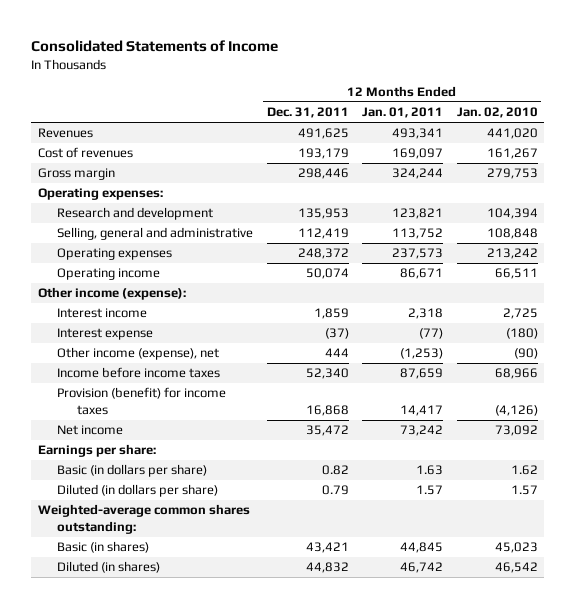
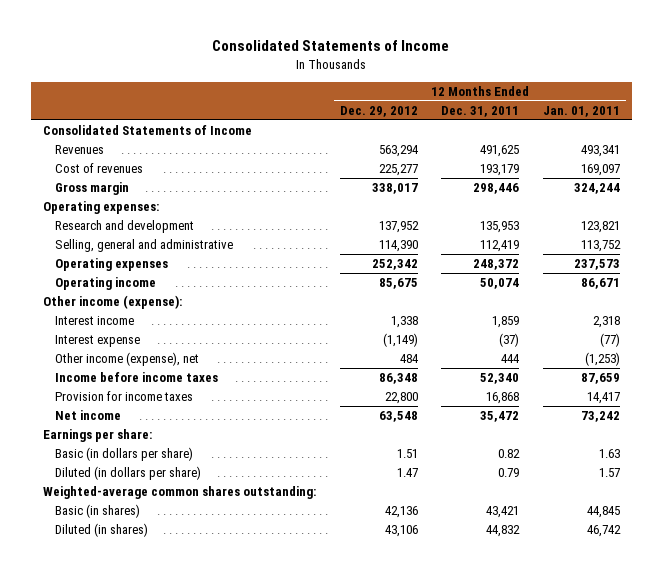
[456,107,538,119] Jan. 02, 2010 -> none
none -> [339,105,418,117] Dec. 29, 2012
none -> [42,125,252,136] Consolidated Statements of Income
[57,387,227,416] Provision (benefit) for income taxes -> [54,391,193,402] Provision for income taxes

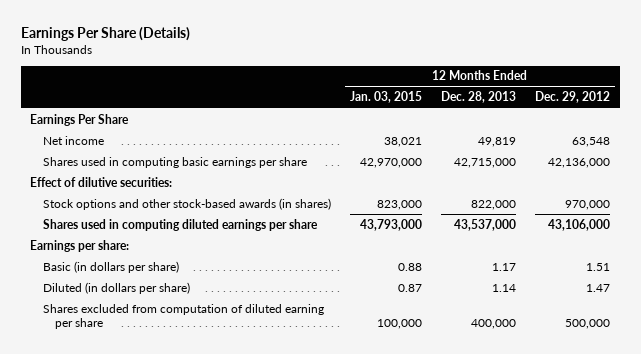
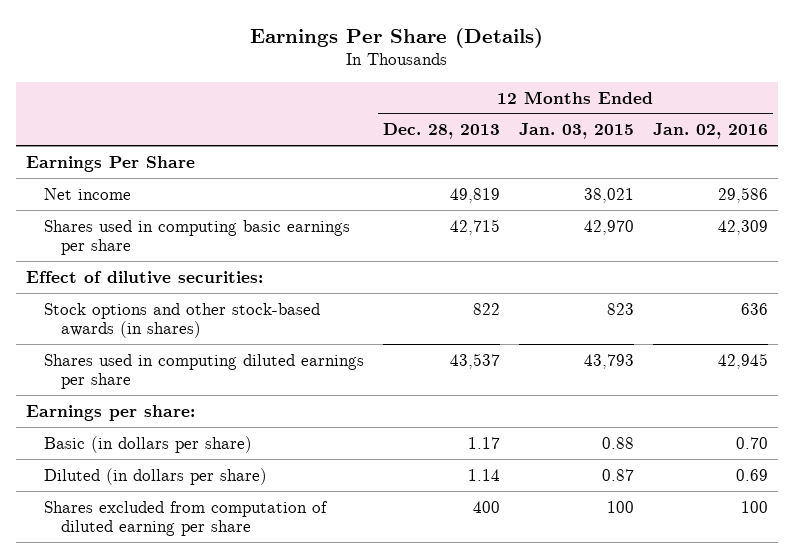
[535,91,611,104] Dec. 29, 2012 -> none
none -> [653,123,769,140] Jan. 02, 2016
[359,157,422,168] 42,970,000 -> [583,219,634,235] 42,970
[454,157,517,168] 42,715,000 -> [449,218,500,235] 42,715
[376,199,422,210] 823,000 -> [606,302,634,315] 823
[471,199,517,210] 822,000 -> [472,302,500,315] 822
[359,218,422,231] 43,793,000 -> [583,353,634,369] 43,793
[454,218,517,231] 43,537,000 -> [449,352,500,369] 43,537
[376,318,422,329] 100,000 -> [606,500,634,513] 100
[471,318,517,329] 400,000 -> [472,500,500,513] 400

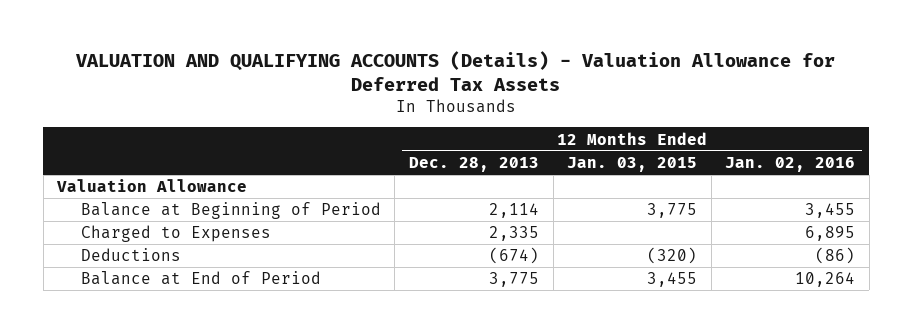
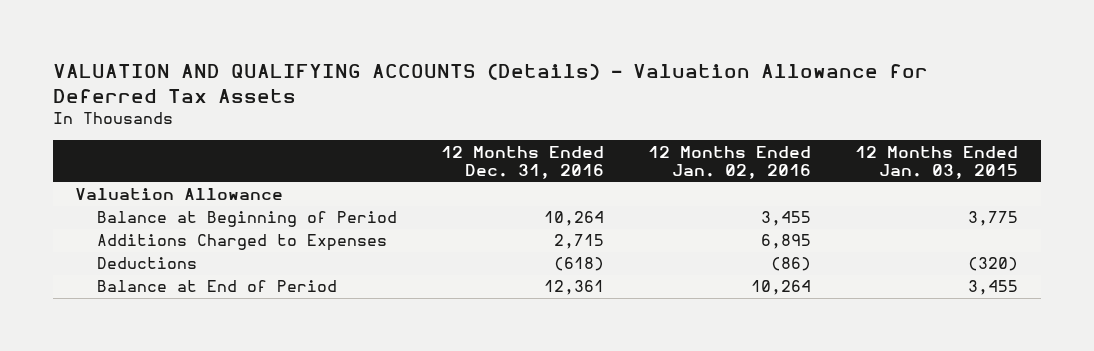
[409,157,540,173] Dec. 28, 2013 -> none
none -> [441,145,605,180] 12 Months Ended Dec. 31, 2016
[80,225,271,243] Charged to Expenses -> [96,234,387,252] Additions Charged to Expenses

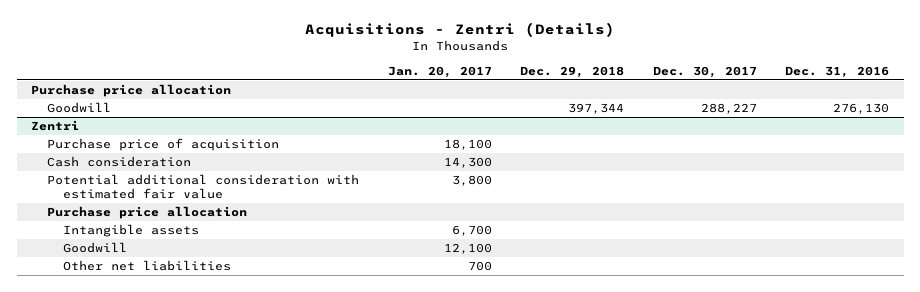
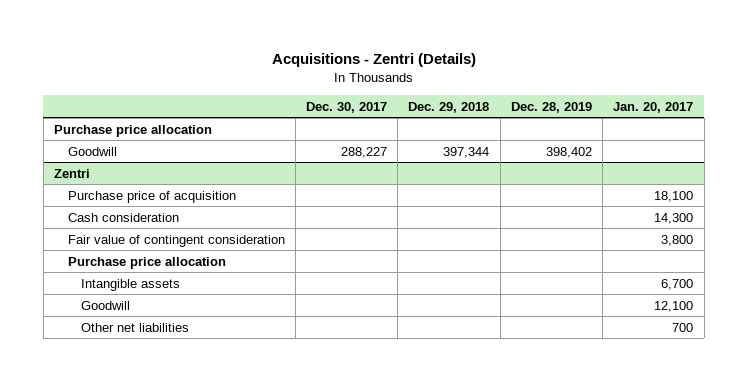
[785,65,890,78] Dec. 31, 2016 -> none
none -> [510,101,592,113] Dec. 28, 2019
[47,174,360,199] Potential additional consideration with estimated fair value -> [67,234,285,247] Fair value of contingent consideration

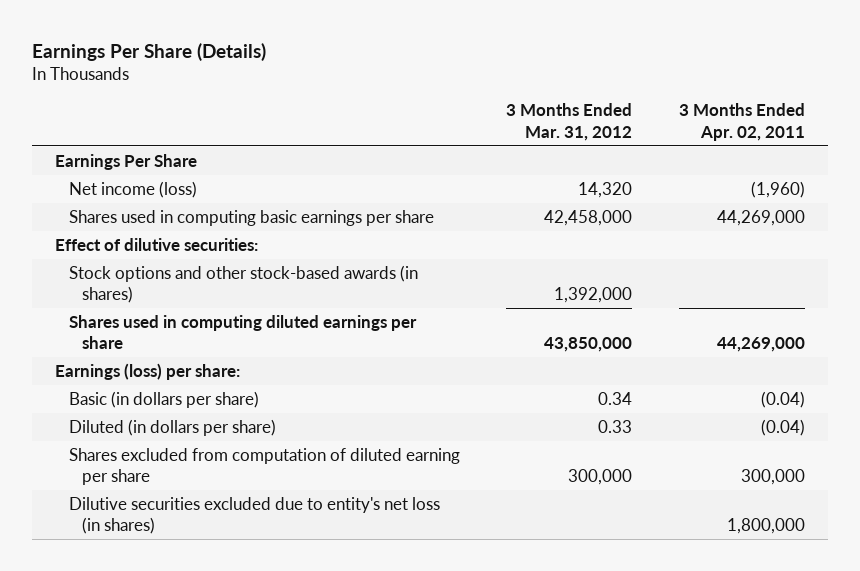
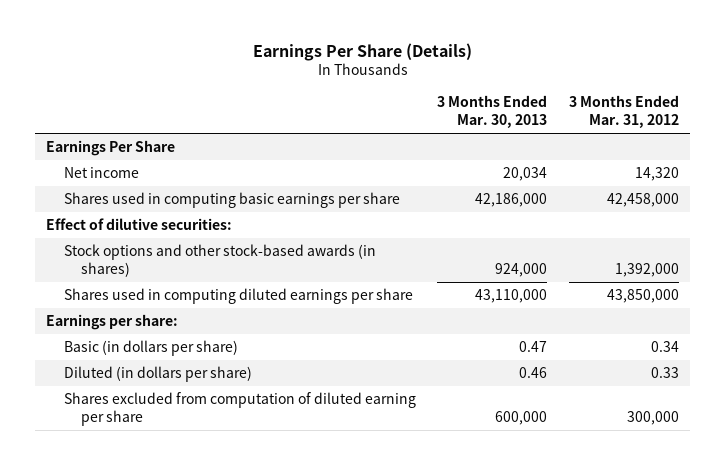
[678,103,805,141] 3 Months Ended Apr. 02, 2011 -> none
none -> [437,95,548,129] 3 Months Ended Mar. 30, 2013
[68,180,197,198] Net income (loss) -> [63,167,139,179] Net income
[55,362,241,380] Earnings (loss) per share: -> [46,314,179,331] Earnings per share:
[68,496,440,535] Dilutive securities excluded due to entity's net loss (in shares) -> none

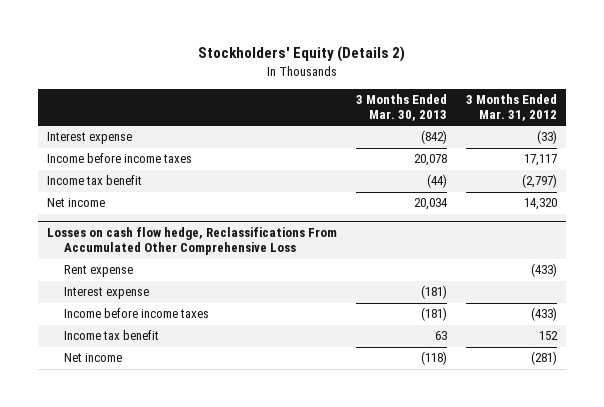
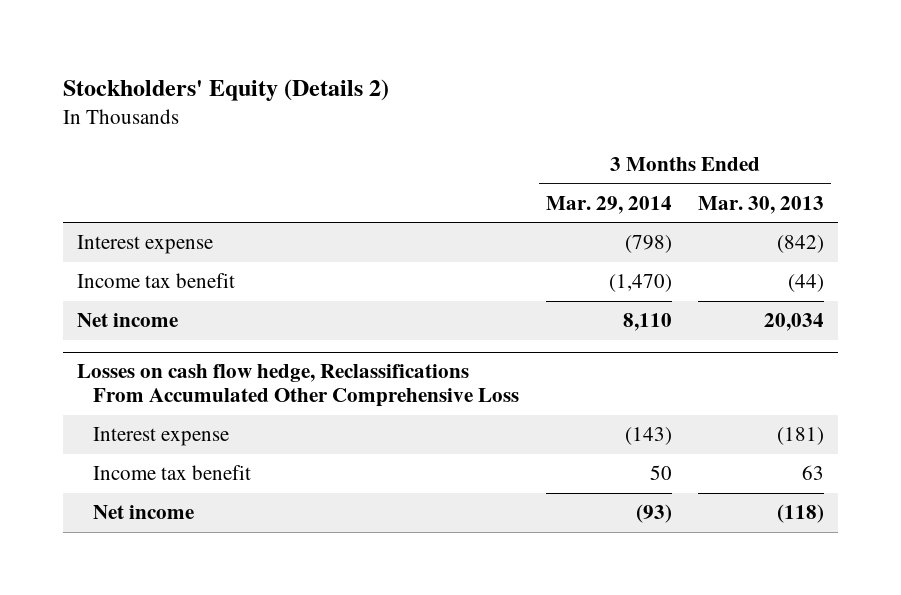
[465,93,557,122] 3 Months Ended Mar. 31, 2012 -> none
none -> [545,195,672,214] Mar. 29, 2014
[47,153,193,164] Income before income taxes -> none
[63,265,133,278] Rent expense -> none
[63,308,209,319] Income before income taxes -> none

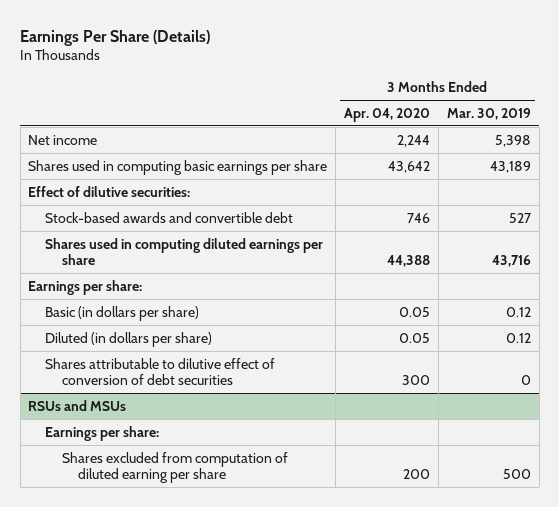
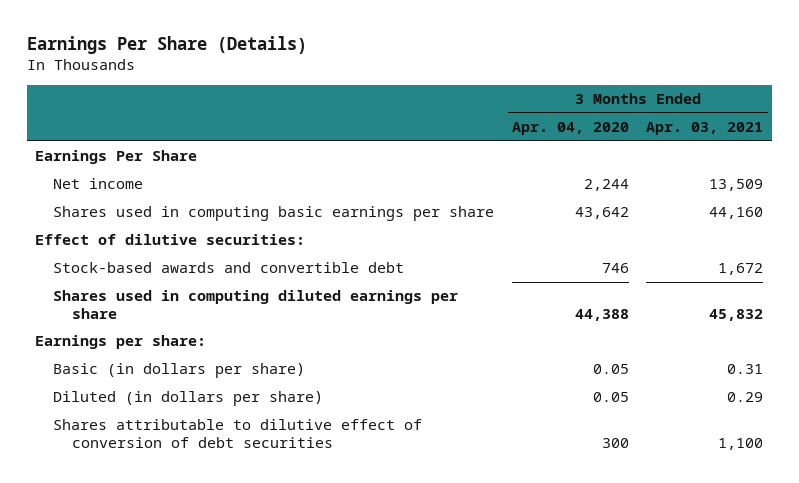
[446,107,531,120] Mar. 30, 2019 -> none
none -> [646,122,764,136] Apr. 03, 2021
none -> [35,150,198,165] Earnings Per Share
[28,399,127,411] RSUs and MSUs -> none
[45,425,160,441] Earnings per share: -> none
[61,451,288,483] Shares excluded from computation of diluted earning per share -> none

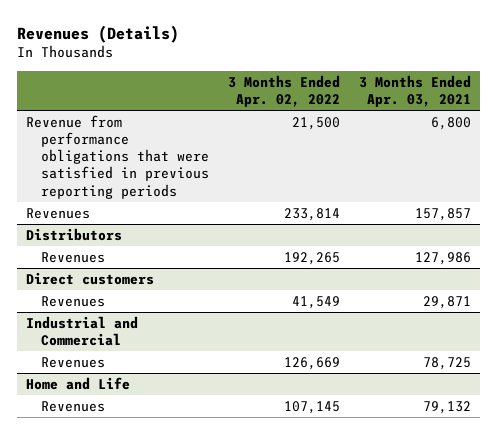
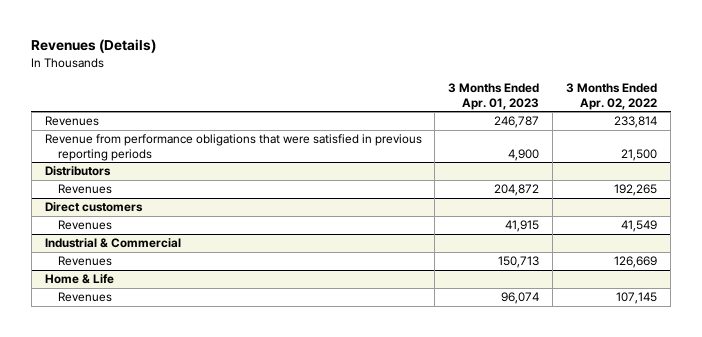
[358,74,471,108] 3 Months Ended Apr. 03, 2021 -> none
none -> [448,83,540,110] 3 Months Ended Apr. 01, 2023
[26,114,210,199] Revenue from performance obligations that were satisfied in previous reporting periods -> [44,134,422,161] Revenue from performance obligations that were satisfied in previous reporting periods
[26,315,139,346] Industrial and Commercial -> [44,238,181,249] Industrial & Commercial
[26,376,131,390] Home and Life -> [44,274,114,285] Home & Life

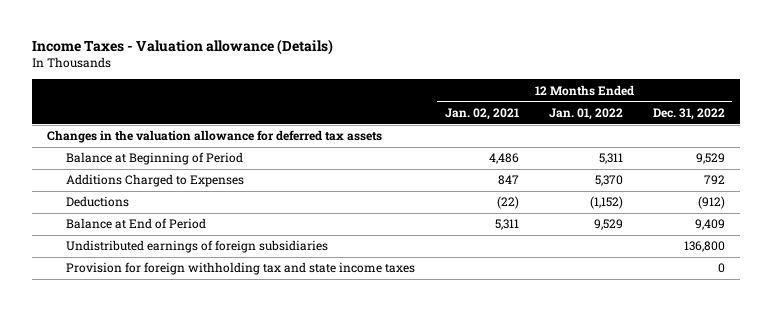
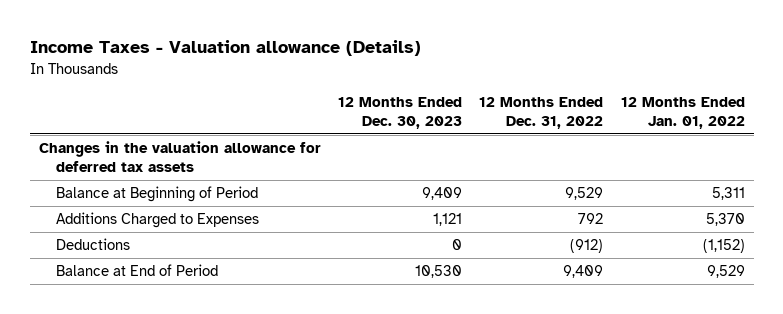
[444,107,519,120] Jan. 02, 2021 -> none
none -> [338,96,463,129] 12 Months Ended Dec. 30, 2023
[65,240,328,254] Undistributed earnings of foreign subsidiaries -> none
[65,262,415,276] Provision for foreign withholding tax and state income taxes -> none

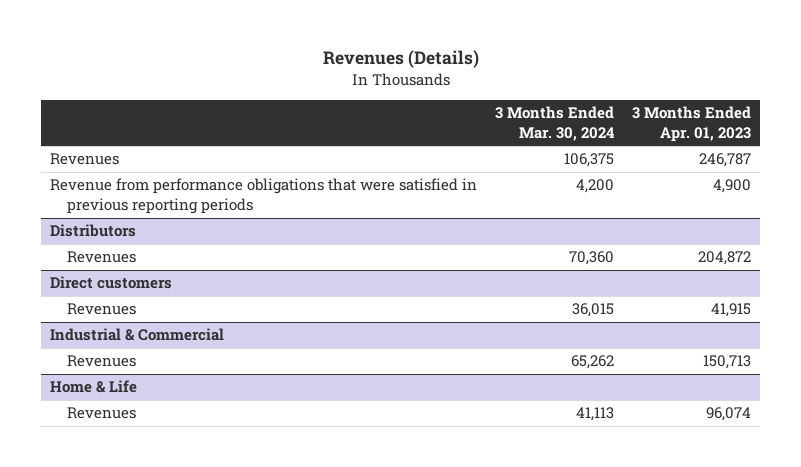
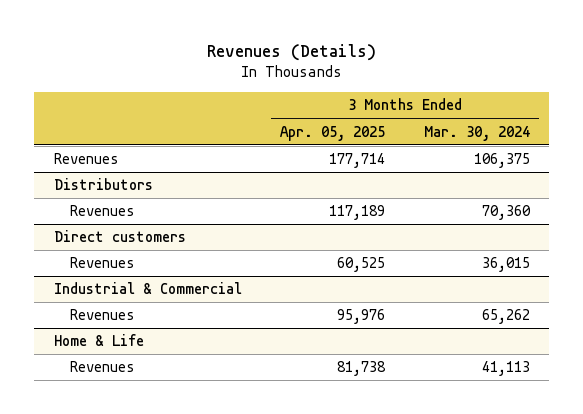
[632,106,752,142] 3 Months Ended Apr. 01, 2023 -> none
none -> [280,125,386,141] Apr. 05, 2025
[50,178,478,214] Revenue from performance obligations that were satisfied in previous reporting periods -> none

